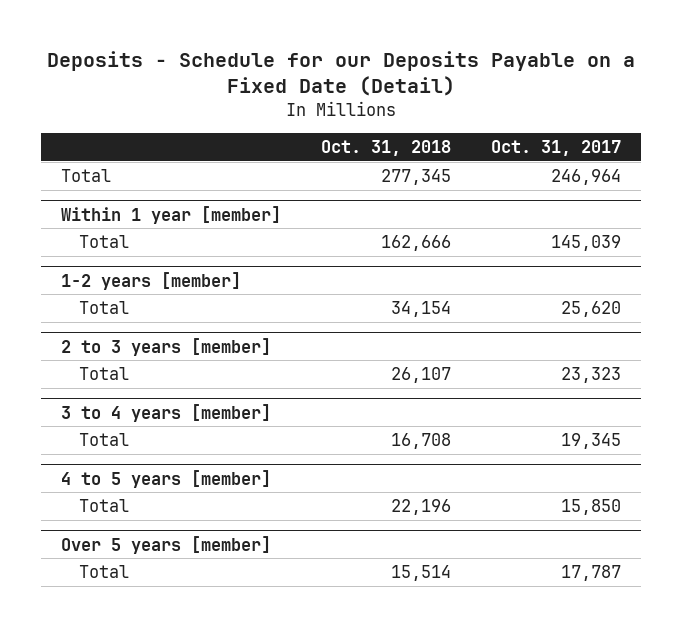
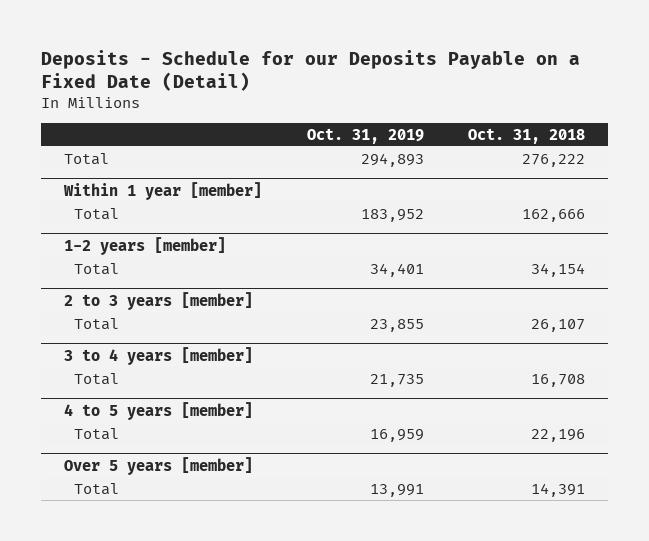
[490,140,621,157] Oct. 31, 2017 -> none
none -> [306,127,424,144] Oct. 31, 2019
[380,168,451,185] 277,345 -> [522,153,586,167] 276,222
[390,564,451,581] 15,514 -> [531,482,586,497] 14,391

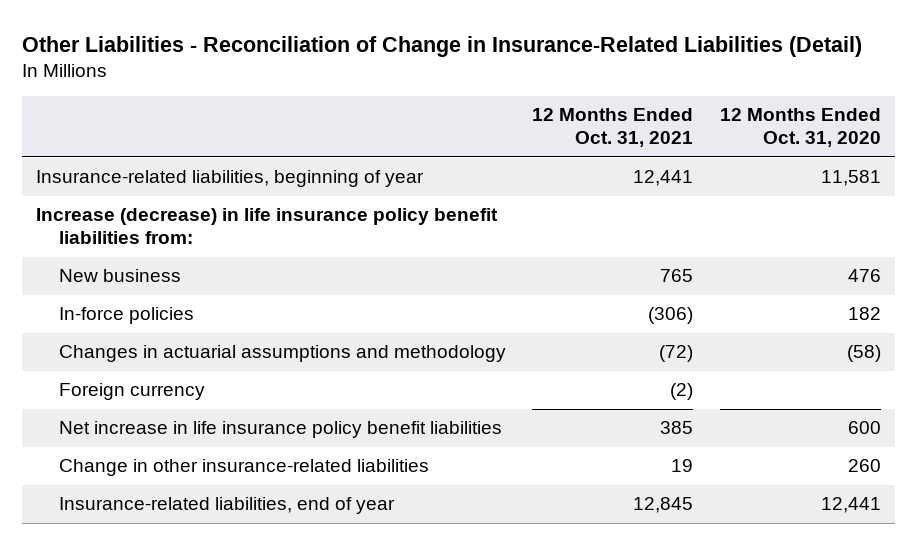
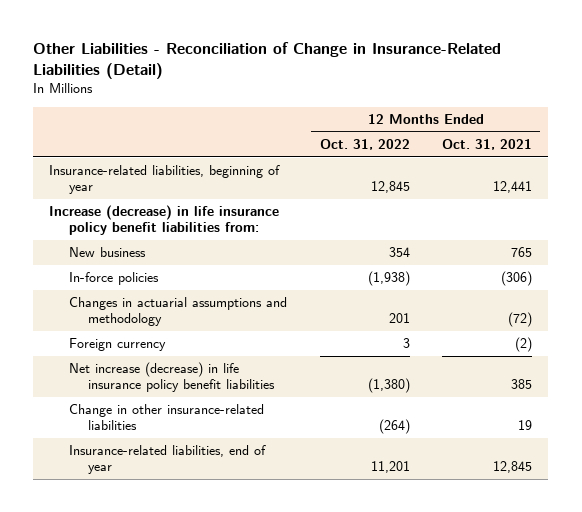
[720,108,882,148] 12 Months Ended Oct. 31, 2020 -> none
none -> [319,139,410,151] Oct. 31, 2022
[58,421,502,439] Net increase in life insurance policy benefit liabilities -> [68,362,276,393] Net increase (decrease) in life insurance policy benefit liabilities

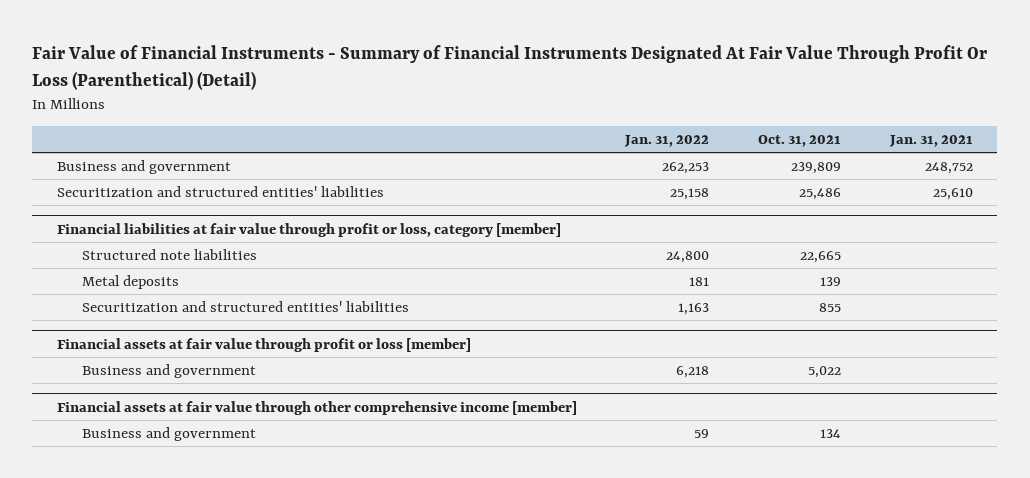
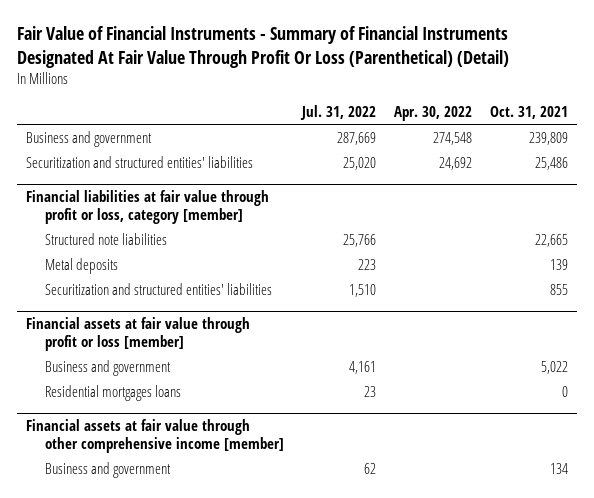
[624,134,710,147] Jan. 31, 2022 -> none
[888,134,973,147] Jan. 31, 2021 -> none
none -> [299,104,376,120] Jul. 31, 2022
none -> [394,105,473,121] Apr. 30, 2022
none -> [44,384,181,401] Residential mortgages loans

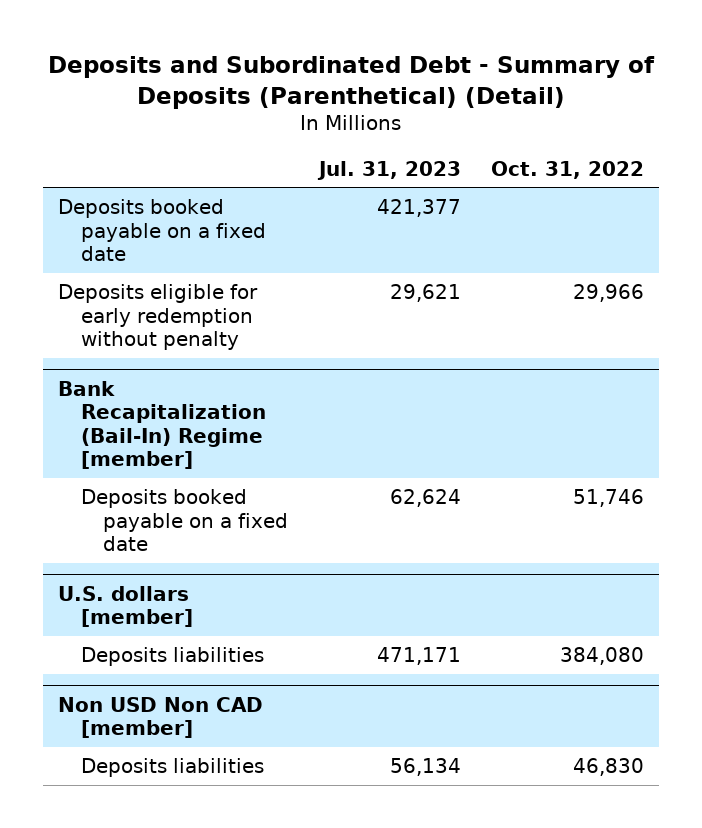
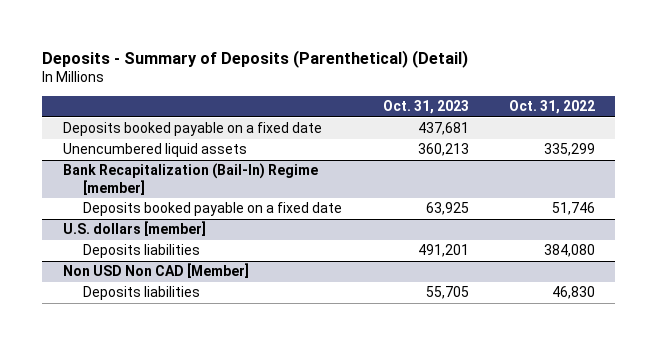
[47,56,655,109] Deposits and Subordinated Debt - Summary of Deposits (Parenthetical) (Detail) -> [42,49,469,68] Deposits - Summary of Deposits (Parenthetical) (Detail)
[316,160,461,180] Jul. 31, 2023 -> none
none -> [382,100,469,115] Oct. 31, 2023
[57,284,258,351] Deposits eligible for early redemption without penalty -> none
none -> [62,143,247,158] Unencumbered liquid assets
[57,696,263,739] Non USD Non CAD [member] -> [62,263,249,279] Non USD Non CAD [Member]

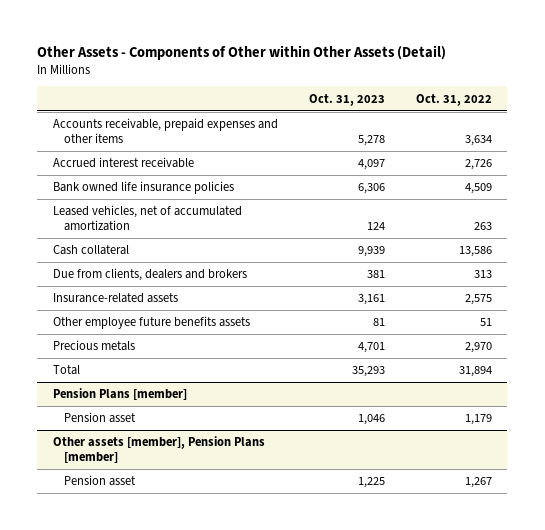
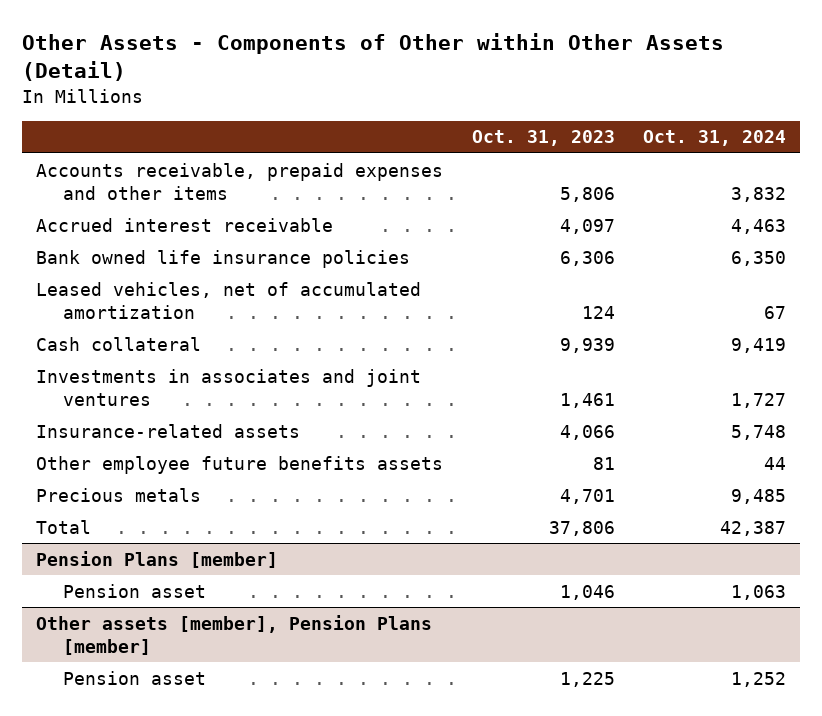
[415,93,492,106] Oct. 31, 2022 -> none
none -> [642,130,786,147] Oct. 31, 2024
[357,134,385,146] 5,278 -> [559,186,615,202] 5,806
[52,268,247,282] Due from clients, dealers and brokers -> none
none -> [36,368,422,406] Investments in associates and joint ventures
[357,294,385,306] 3,161 -> [559,424,615,440] 4,066
[351,366,385,378] 35,293 -> [548,520,615,536] 37,806

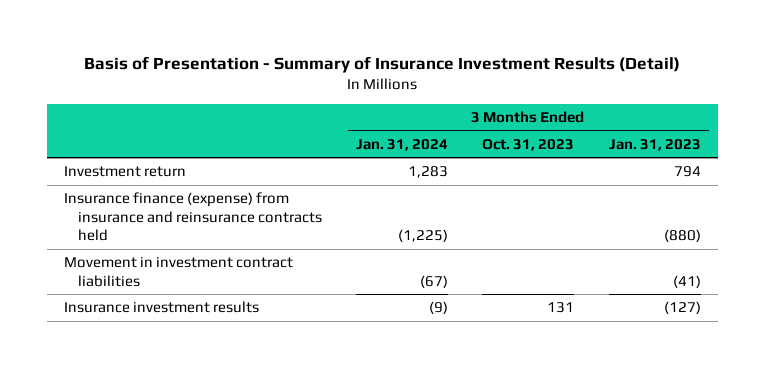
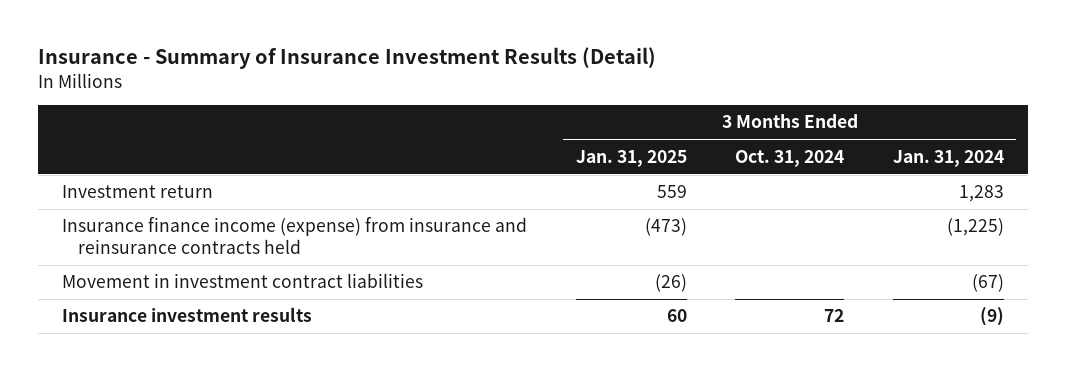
[84,56,681,74] Basis of Presentation - Summary of Insurance Investment Results (Detail) -> [37,47,656,70] Insurance - Summary of Insurance Investment Results (Detail)
[482,138,575,151] Oct. 31, 2023 -> none
[608,138,701,151] Jan. 31, 2023 -> none
none -> [575,149,687,167] Jan. 31, 2025
none -> [735,149,845,167] Oct. 31, 2024
[63,192,322,242] Insurance finance (expense) from insurance and reinsurance contracts held -> [61,217,527,255] Insurance finance income (expense) from insurance and reinsurance contracts held

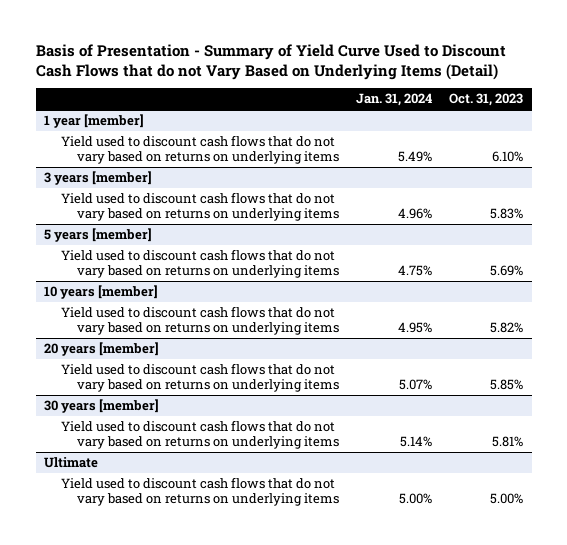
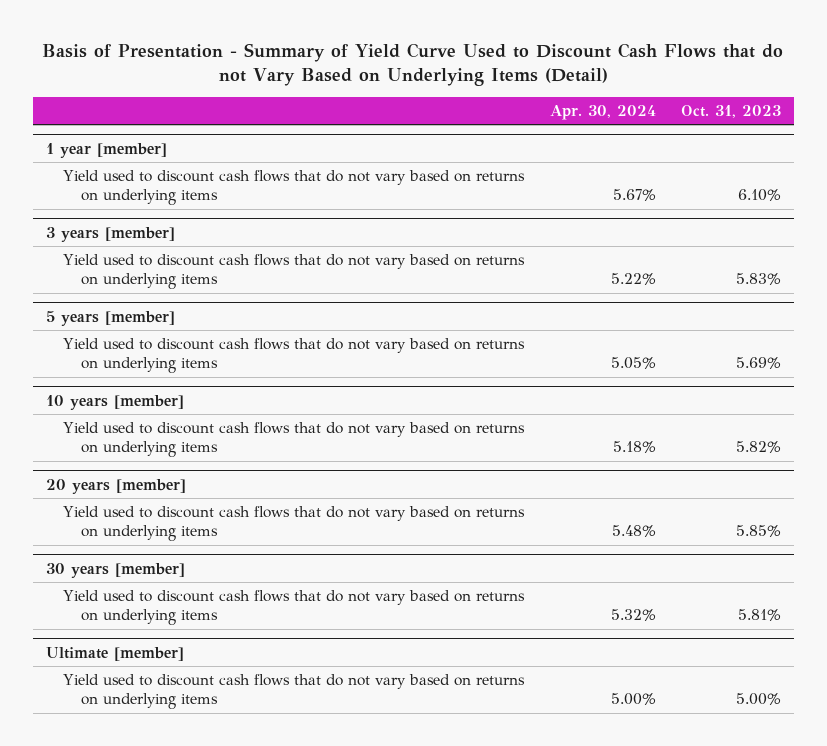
[356,93,433,107] Jan. 31, 2024 -> none
none -> [549,104,656,120] Apr. 30, 2024
[44,456,99,468] Ultimate -> [45,646,184,661] Ultimate [member]

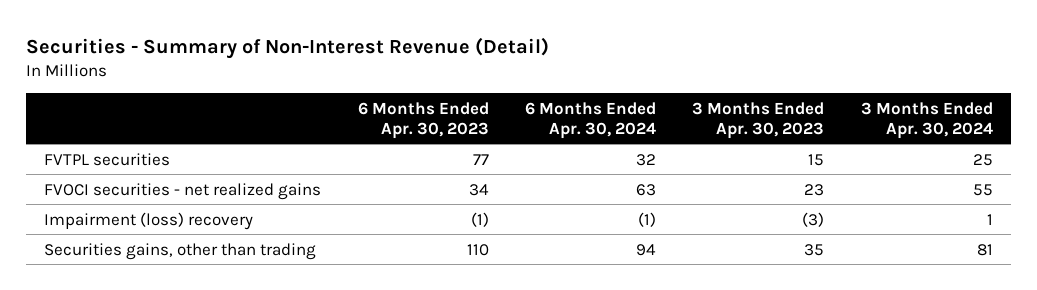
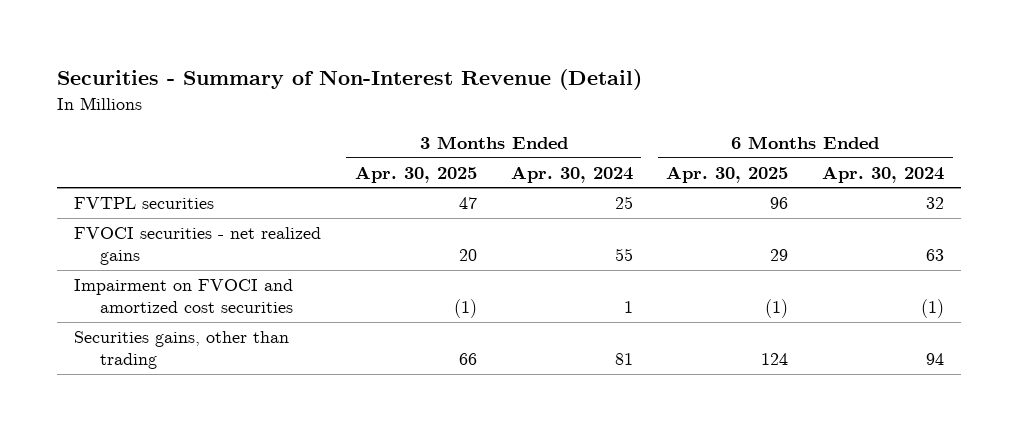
[357,101,489,139] 6 Months Ended Apr. 30, 2023 -> none
[692,101,825,139] 3 Months Ended Apr. 30, 2023 -> none
none -> [354,165,477,183] Apr. 30, 2025
none -> [666,165,789,183] Apr. 30, 2025
[44,211,254,230] Impairment (loss) recovery -> none
none -> [74,279,294,314] Impairment on FVOCI and amortized cost securities

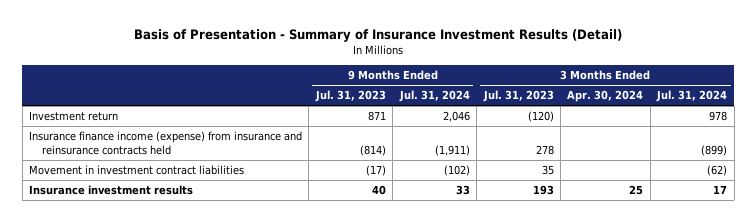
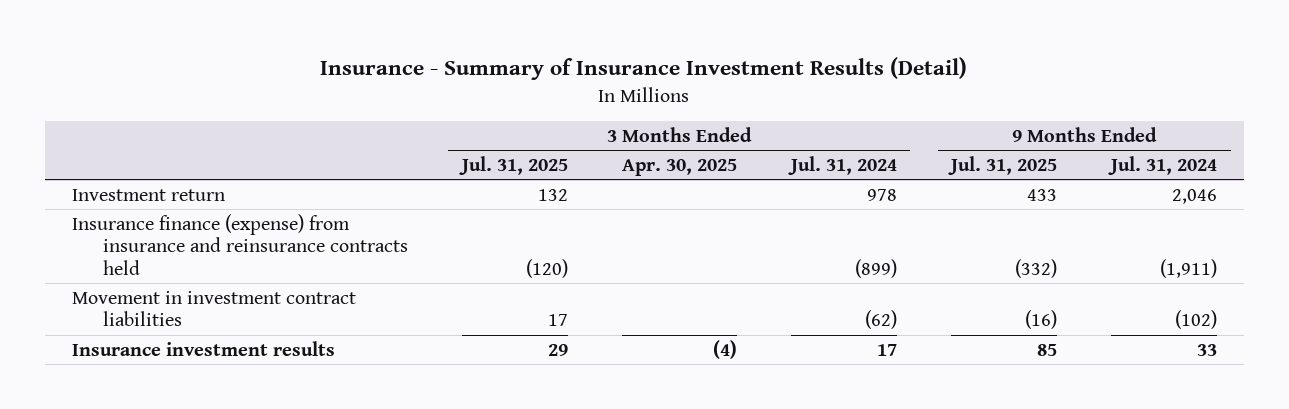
[134,29,623,43] Basis of Presentation - Summary of Insurance Investment Results (Detail) -> [320,57,968,81] Insurance - Summary of Insurance Investment Results (Detail)
[314,90,386,103] Jul. 31, 2023 -> none
[482,90,554,103] Jul. 31, 2023 -> none
[567,90,644,103] Apr. 30, 2024 -> none
none -> [458,156,568,176] Jul. 31, 2025
none -> [621,159,737,177] Apr. 30, 2025
none -> [948,156,1058,176] Jul. 31, 2025
[28,131,302,156] Insurance finance income (expense) from insurance and reinsurance contracts held -> [71,213,408,275] Insurance finance (expense) from insurance and reinsurance contracts held

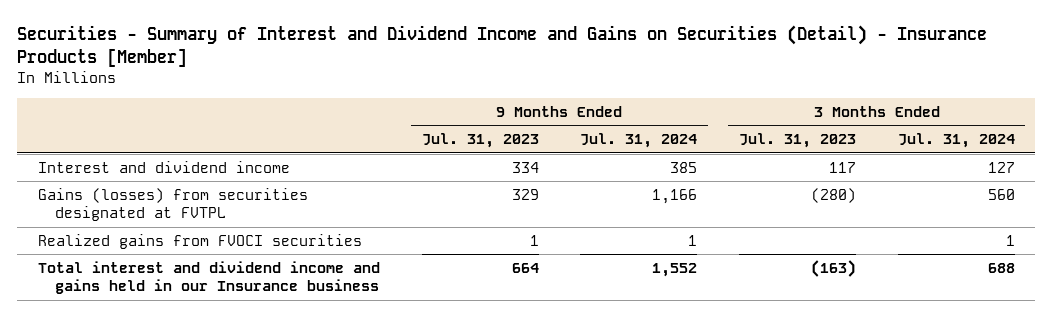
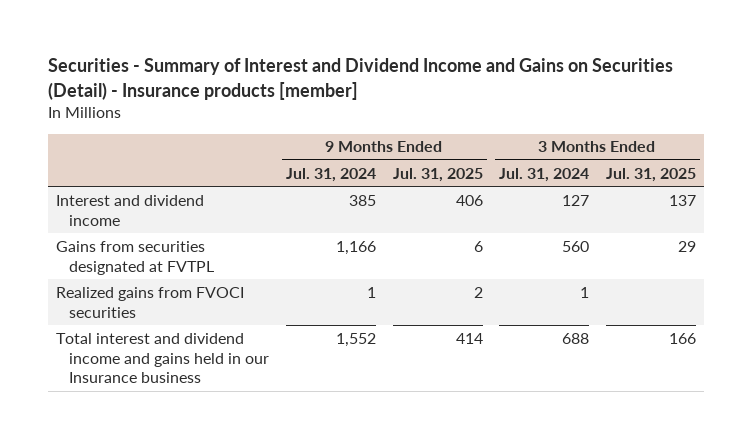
[16,25,987,68] Securities - Summary of Interest and Dividend Income and Gains on Securities (Detail) - Insurance Products [Member] -> [47,58,673,100] Securities - Summary of Interest and Dividend Income and Gains on Securities (Detail) - Insurance products [member]
[421,133,539,149] Jul. 31, 2023 -> none
[738,133,856,149] Jul. 31, 2023 -> none
none -> [392,167,483,182] Jul. 31, 2025
none -> [605,167,696,182] Jul. 31, 2025
[37,187,308,222] Gains (losses) from securities designated at FVTPL -> [55,240,215,275] Gains from securities designated at FVTPL

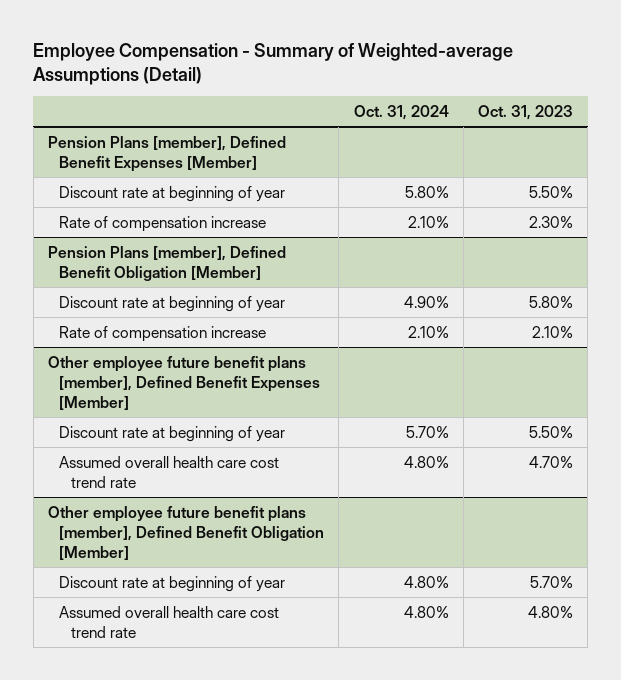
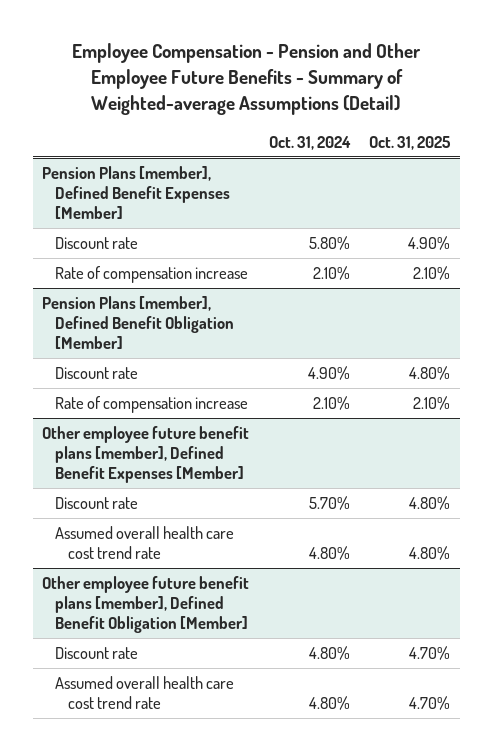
[33,43,514,85] Employee Compensation - Summary of Weighted-average Assumptions (Detail) -> [72,43,422,115] Employee Compensation - Pension and Other Employee Future Benefits - Summary of Weighted-average Assumptions (Detail)
[478,105,574,121] Oct. 31, 2023 -> none
none -> [369,135,452,150] Oct. 31, 2025
[59,185,286,202] Discount rate at beginning of year -> [55,237,139,250] Discount rate
[59,295,286,312] Discount rate at beginning of year -> [55,367,139,380] Discount rate
[59,425,286,442] Discount rate at beginning of year -> [55,497,139,510] Discount rate
[59,575,286,592] Discount rate at beginning of year -> [55,647,139,660] Discount rate

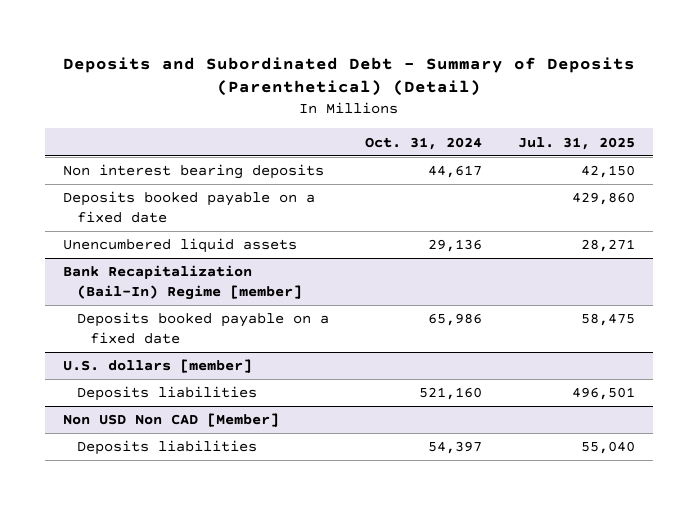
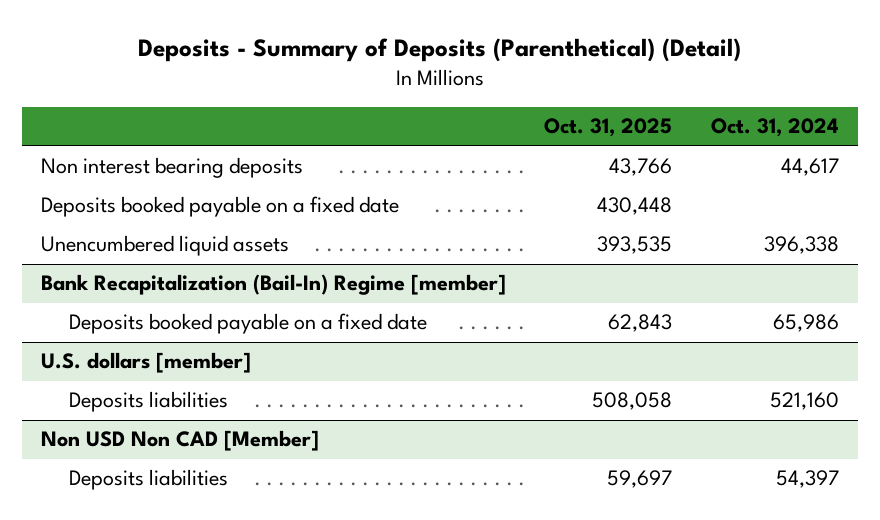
[63,56,636,97] Deposits and Subordinated Debt - Summary of Deposits (Parenthetical) (Detail) -> [137,37,741,62] Deposits - Summary of Deposits (Parenthetical) (Detail)
[518,136,636,150] Jul. 31, 2025 -> none
none -> [544,118,673,138] Oct. 31, 2025
[427,239,482,253] 29,136 -> [763,236,839,255] 396,338

